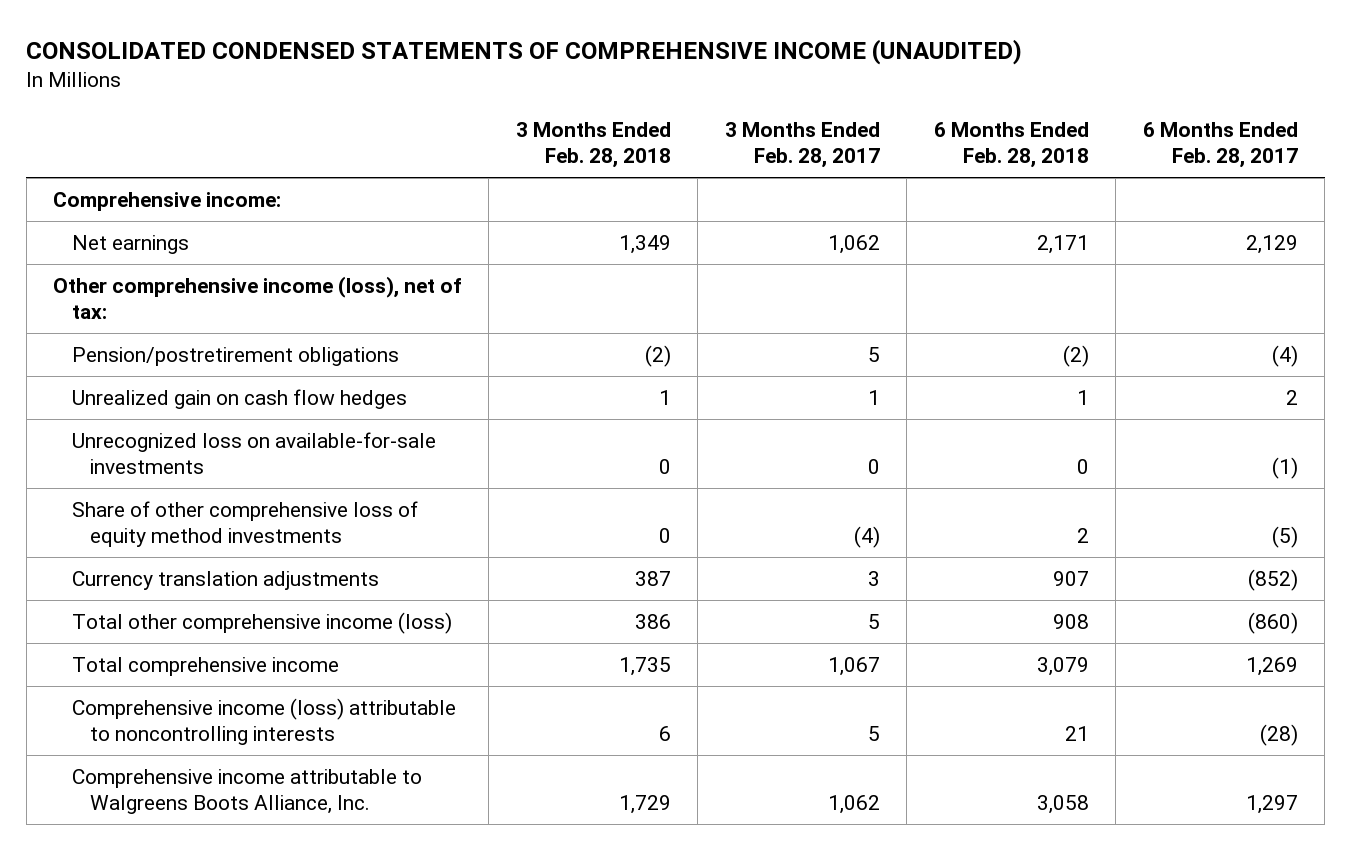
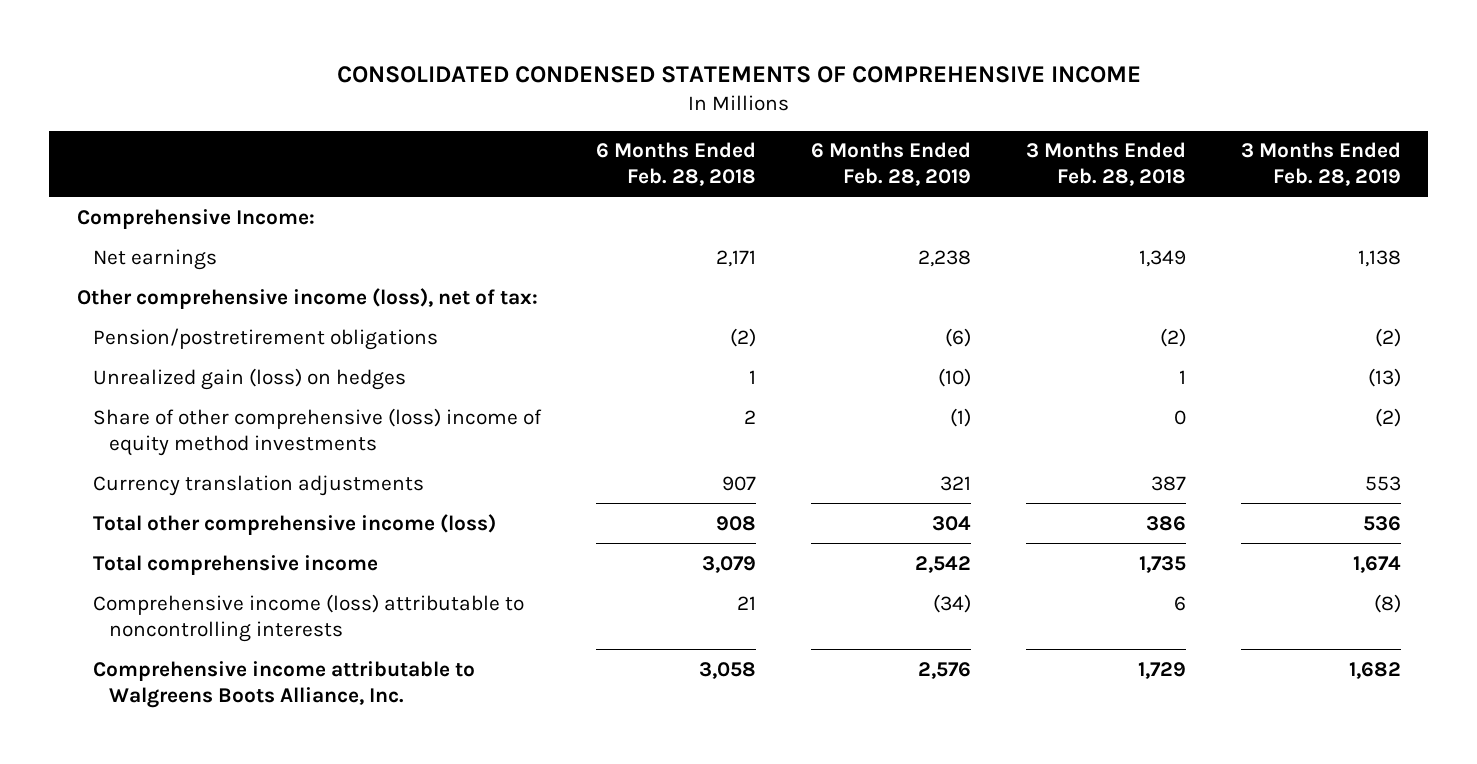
[26,38,1023,65] CONSOLIDATED CONDENSED STATEMENTS OF COMPREHENSIVE INCOME (UNAUDITED) -> [336,65,1141,83] CONSOLIDATED CONDENSED STATEMENTS OF COMPREHENSIVE INCOME
[724,121,880,169] 3 Months Ended Feb. 28, 2017 -> none
[1142,121,1298,169] 6 Months Ended Feb. 28, 2017 -> none
none -> [810,142,971,187] 6 Months Ended Feb. 28, 2019
none -> [1240,142,1401,187] 3 Months Ended Feb. 28, 2019
[52,191,281,211] Comprehensive income: -> [76,208,315,229] Comprehensive Income:
[71,431,436,475] Unrecognized loss on available-for-sale investments -> none
[71,388,407,409] Unrealized gain on cash flow hedges -> [93,367,407,390] Unrealized gain (loss) on hedges
[71,500,418,548] Share of other comprehensive loss of equity method investments -> [93,407,543,456] Share of other comprehensive (loss) income of equity method investments

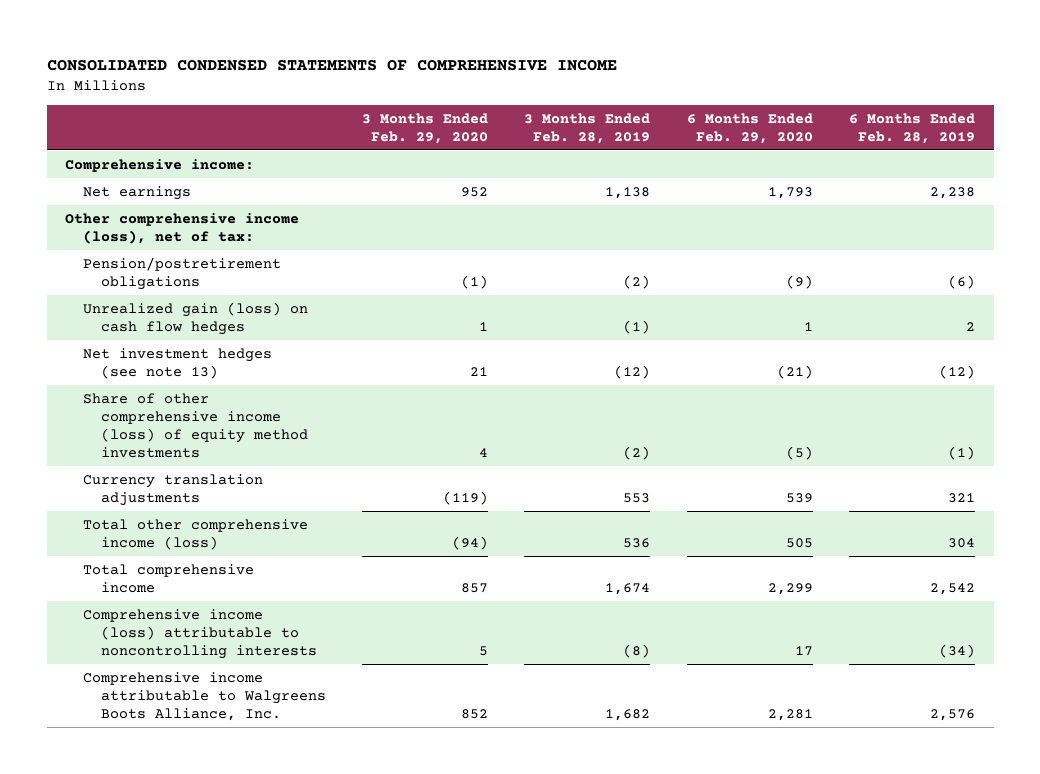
[596,142,757,187] 6 Months Ended Feb. 28, 2018 -> none
[1025,142,1186,187] 3 Months Ended Feb. 28, 2018 -> none
none -> [362,112,489,144] 3 Months Ended Feb. 29, 2020
none -> [686,112,813,144] 6 Months Ended Feb. 29, 2020
[76,208,315,229] Comprehensive Income: -> [64,158,254,172] Comprehensive income:
[93,367,407,390] Unrealized gain (loss) on hedges -> [82,301,308,335] Unrealized gain (loss) on cash flow hedges
[937,367,971,387] (10) -> [966,321,976,331] 2
[1367,367,1401,387] (13) -> [623,319,651,334] (1)
none -> [82,347,272,379] Net investment hedges (see note 13)
[93,407,543,456] Share of other comprehensive (loss) income of equity method investments -> [82,392,308,458] Share of other comprehensive income (loss) of equity method investments

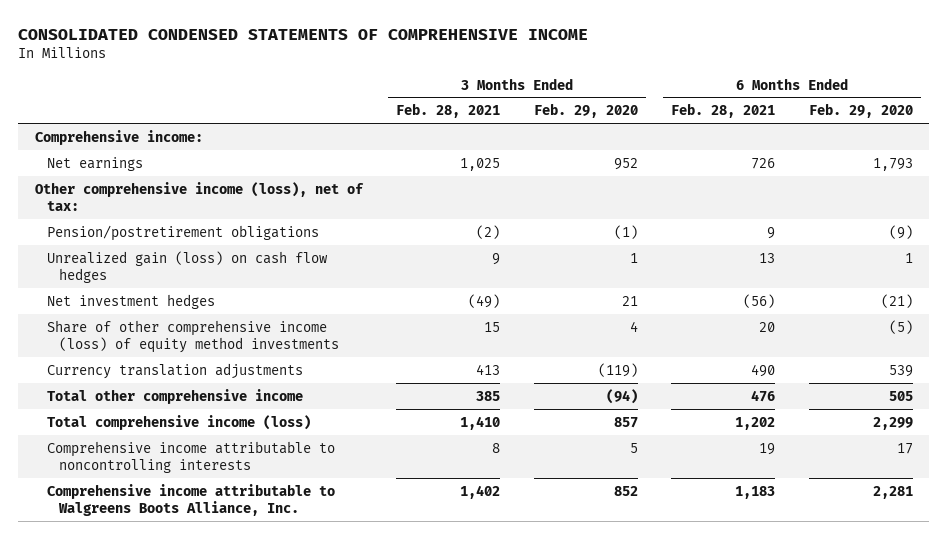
[524,112,651,144] 3 Months Ended Feb. 28, 2019 -> none
[849,112,976,144] 6 Months Ended Feb. 28, 2019 -> none
none -> [396,103,501,119] Feb. 28, 2021
none -> [671,103,776,119] Feb. 28, 2021
[82,347,272,379] Net investment hedges (see note 13) -> [46,293,215,309] Net investment hedges
[82,518,308,550] Total other comprehensive income (loss) -> [46,388,303,404] Total other comprehensive income
[82,563,254,593] Total comprehensive income -> [46,414,311,430] Total comprehensive income (loss)
[82,608,317,659] Comprehensive income (loss) attributable to noncontrolling interests -> [46,440,335,473] Comprehensive income attributable to noncontrolling interests

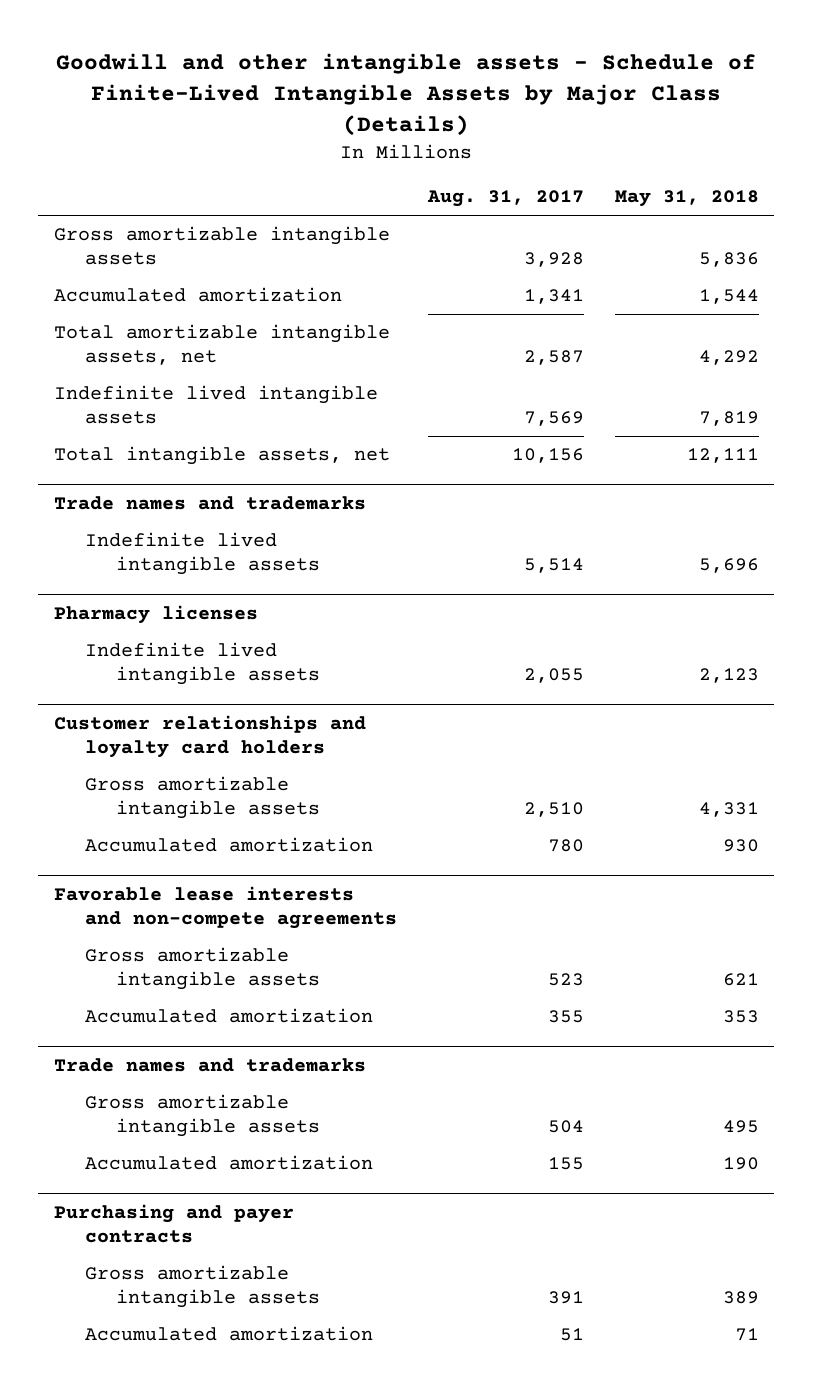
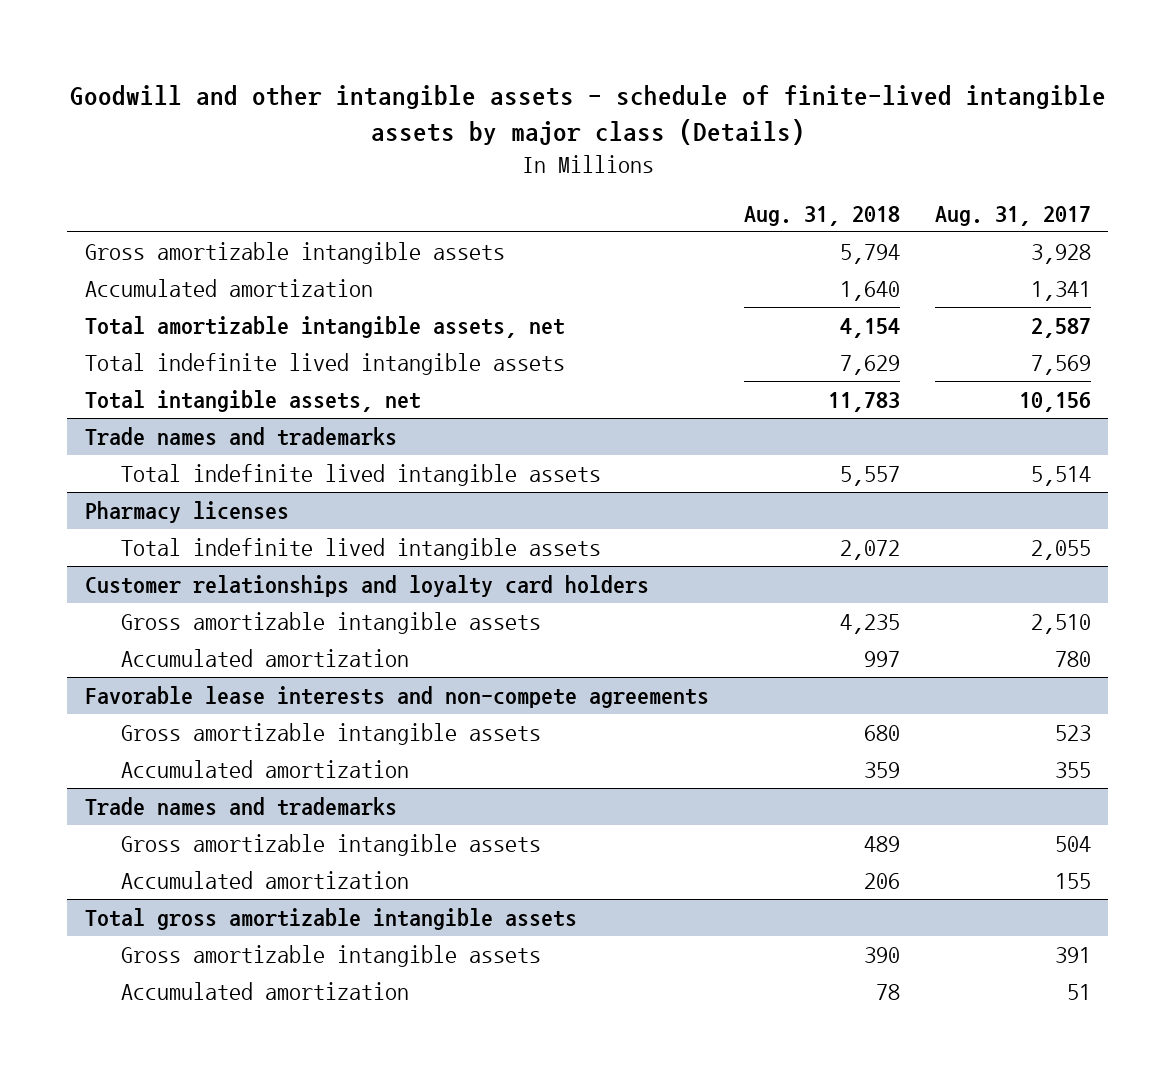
[56,53,757,137] Goodwill and other intangible assets - Schedule of Finite-Lived Intangible Assets by Major Class (Details) -> [69,84,1106,145] Goodwill and other intangible assets - schedule of finite-lived intangible assets by major class (Details)
[614,190,759,208] May 31, 2018 -> none
none -> [743,205,900,226] Aug. 31, 2018
[53,385,378,425] Indefinite lived intangible assets -> [84,352,565,375] Total indefinite lived intangible assets
[84,532,320,576] Indefinite lived intangible assets -> [121,463,602,486] Total indefinite lived intangible assets
[84,642,320,686] Indefinite lived intangible assets -> [121,537,602,560] Total indefinite lived intangible assets
[53,1204,294,1244] Purchasing and payer contracts -> [84,907,577,930] Total gross amortizable intangible assets

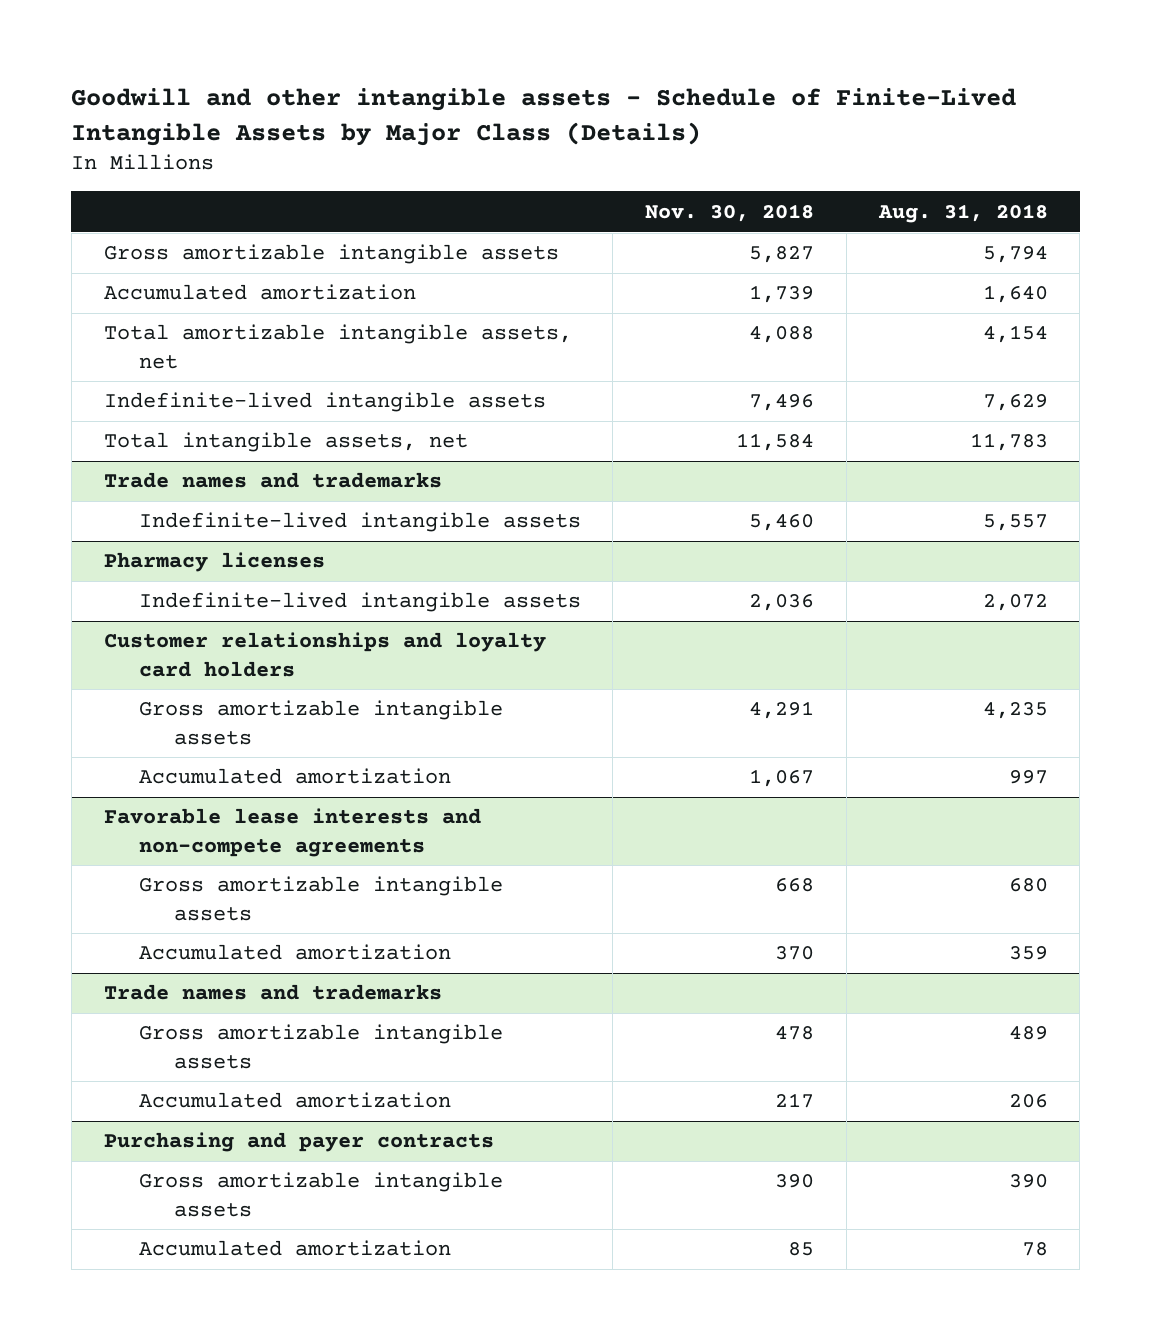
[69,84,1106,145] Goodwill and other intangible assets - schedule of finite-lived intangible assets by major class (Details) -> [71,88,1017,146] Goodwill and other intangible assets - Schedule of Finite-Lived Intangible Assets by Major Class (Details)
[934,205,1091,226] Aug. 31, 2017 -> none
none -> [645,203,815,222] Nov. 30, 2018
[84,352,565,375] Total indefinite lived intangible assets -> [103,392,546,413] Indefinite-lived intangible assets
[121,463,602,486] Total indefinite lived intangible assets -> [138,512,581,533] Indefinite-lived intangible assets
[121,537,602,560] Total indefinite lived intangible assets -> [138,592,581,613] Indefinite-lived intangible assets
[84,907,577,930] Total gross amortizable intangible assets -> [103,1132,494,1153] Purchasing and payer contracts

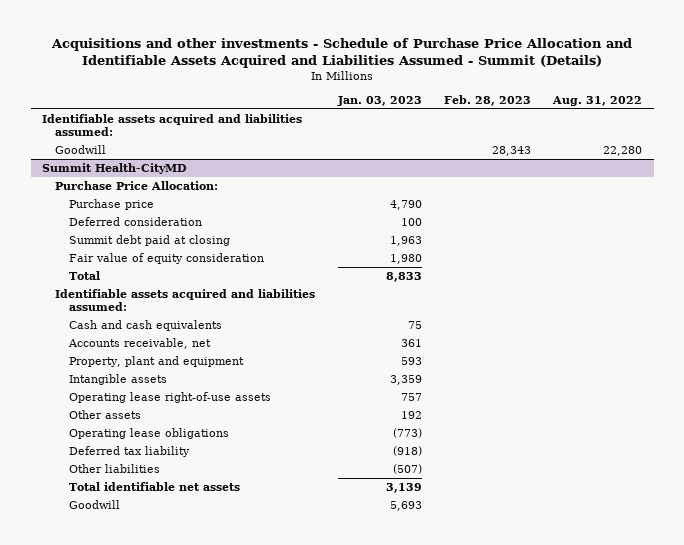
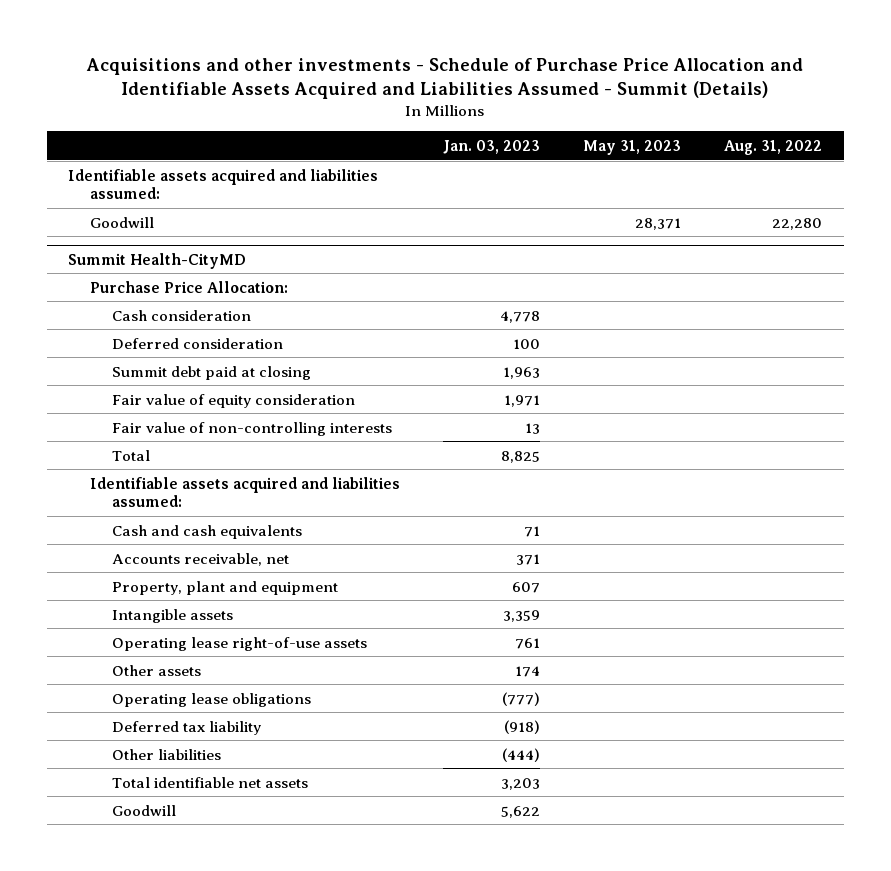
[444,94,532,106] Feb. 28, 2023 -> none
none -> [583,139,682,155] May 31, 2023
[68,199,154,211] Purchase price -> none
none -> [112,309,252,321] Cash consideration
[389,254,422,265] 1,980 -> [504,394,541,407] 1,971
none -> [112,421,393,436] Fair value of non-controlling interests
[385,272,422,283] 8,833 -> [501,450,541,463] 8,825
[407,321,422,330] 75 -> [524,525,541,537] 71
[400,339,422,348] 361 -> [516,553,541,565] 371
[400,357,422,366] 593 -> [512,581,541,593] 607
[400,393,422,402] 757 -> [515,637,541,649] 761
[400,411,422,420] 192 -> [515,665,541,677] 174
[392,428,422,439] (773) -> [502,691,541,706] (777)
[392,464,422,475] (507) -> [502,747,541,762] (444)
[385,483,422,494] 3,139 -> [501,777,541,790] 3,203
[389,501,422,512] 5,693 -> [501,805,541,818] 5,622

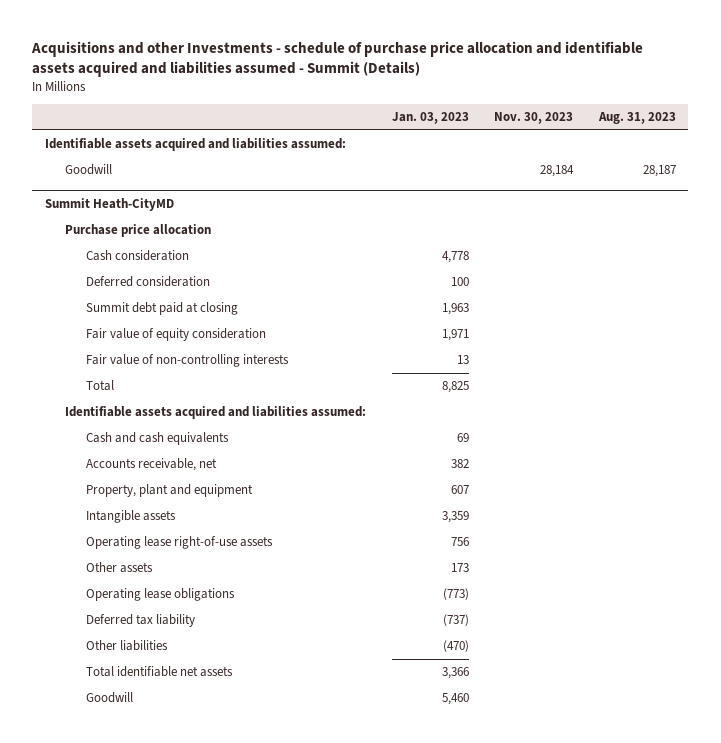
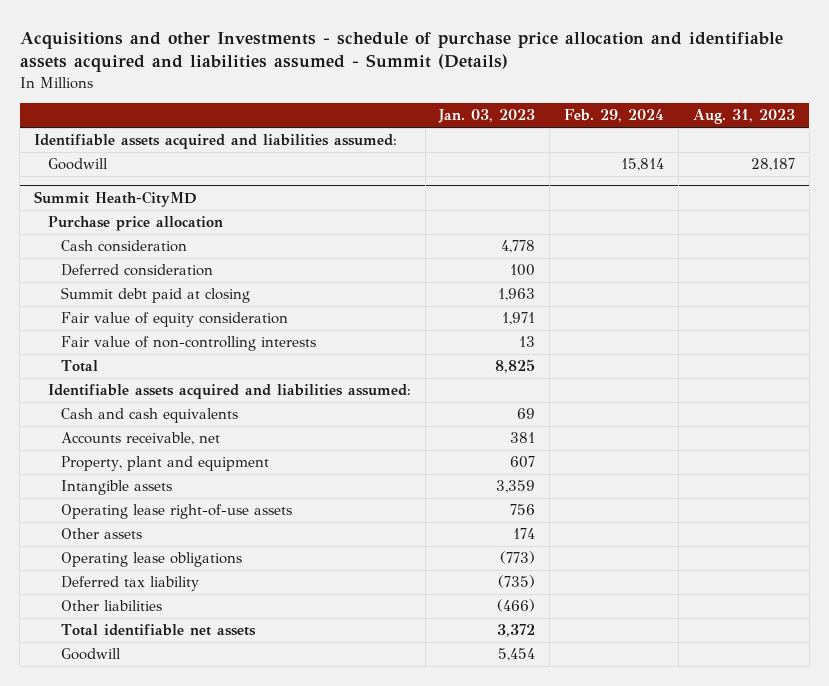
[494,112,574,125] Nov. 30, 2023 -> none
none -> [564,109,665,123] Feb. 29, 2024
[450,459,469,469] 382 -> [510,432,536,444] 381
[450,563,469,573] 173 -> [513,528,536,540] 174
[442,614,469,627] (737) -> [498,575,536,589] (735)
[442,640,469,653] (470) -> [497,599,536,613] (466)
[441,667,469,680] 3,366 -> [497,624,536,638] 3,372
[441,693,469,706] 5,460 -> [498,648,536,662] 5,454

